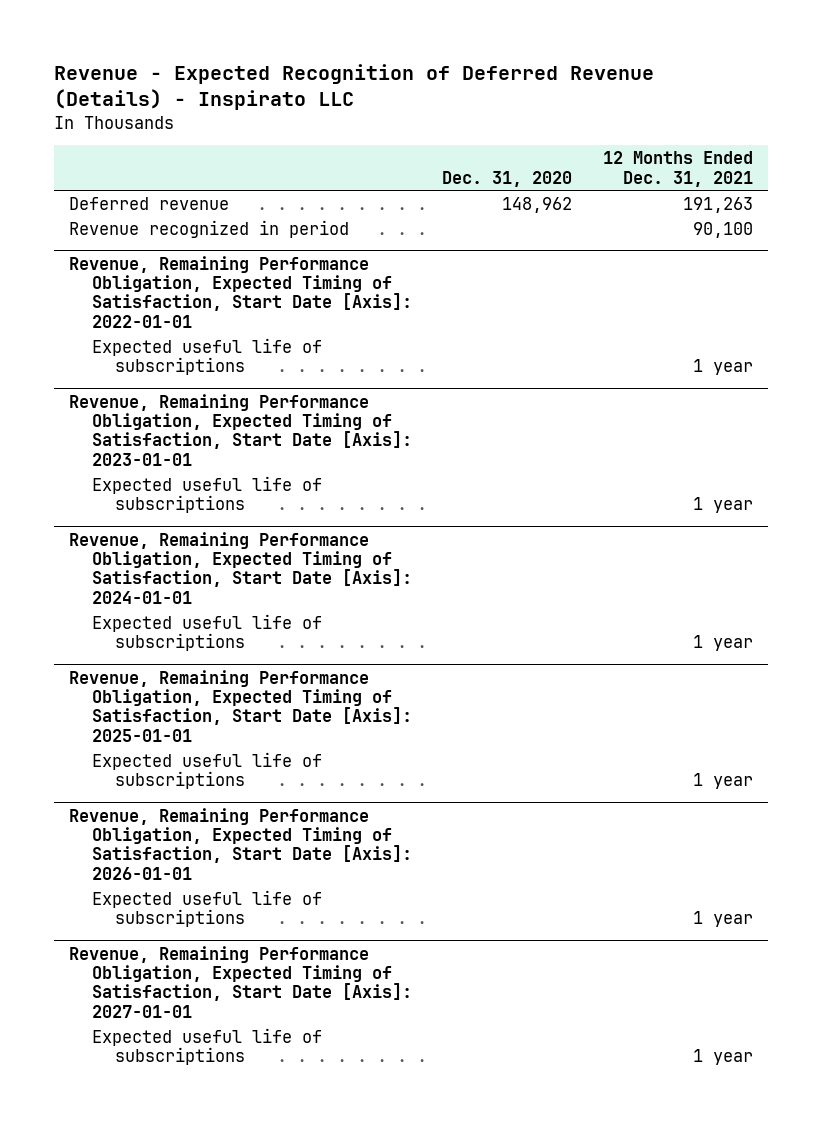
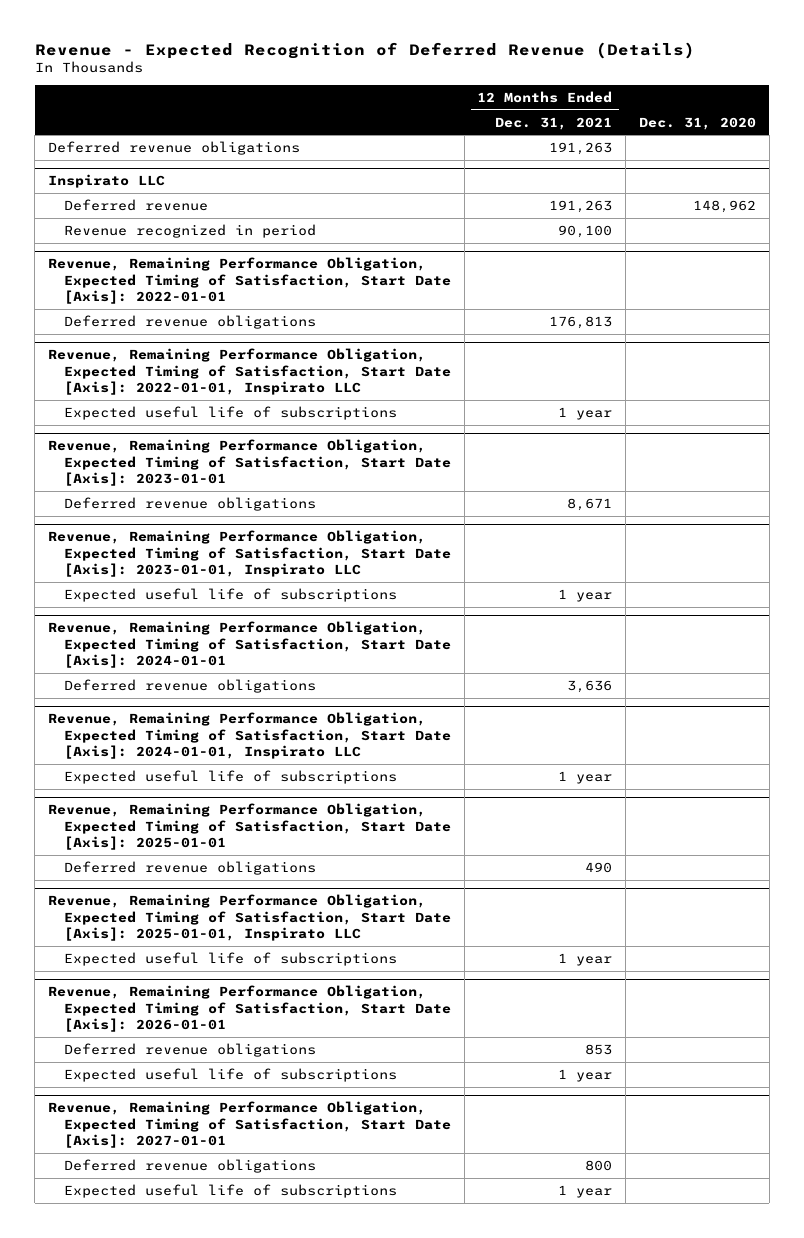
[53,63,654,110] Revenue - Expected Recognition of Deferred Revenue (Details) - Inspirato LLC -> [34,41,695,59] Revenue - Expected Recognition of Deferred Revenue (Details)
none -> [48,140,301,155] Deferred revenue obligations
none -> [48,174,166,189] Inspirato LLC
none -> [63,314,316,329] Deferred revenue obligations
none -> [48,348,451,396] Revenue, Remaining Performance Obligation, Expected Timing of Satisfaction, Start Date [Axis]: 2022-01-01, Inspirato LLC
none -> [63,496,316,511] Deferred revenue obligations
none -> [48,530,451,578] Revenue, Remaining Performance Obligation, Expected Timing of Satisfaction, Start Date [Axis]: 2023-01-01, Inspirato LLC
none -> [63,678,316,693] Deferred revenue obligations
none -> [48,712,451,760] Revenue, Remaining Performance Obligation, Expected Timing of Satisfaction, Start Date [Axis]: 2024-01-01, Inspirato LLC
none -> [63,860,316,875] Deferred revenue obligations
none -> [48,894,451,942] Revenue, Remaining Performance Obligation, Expected Timing of Satisfaction, Start Date [Axis]: 2025-01-01, Inspirato LLC
none -> [63,1042,316,1057] Deferred revenue obligations
none -> [63,1158,316,1173] Deferred revenue obligations

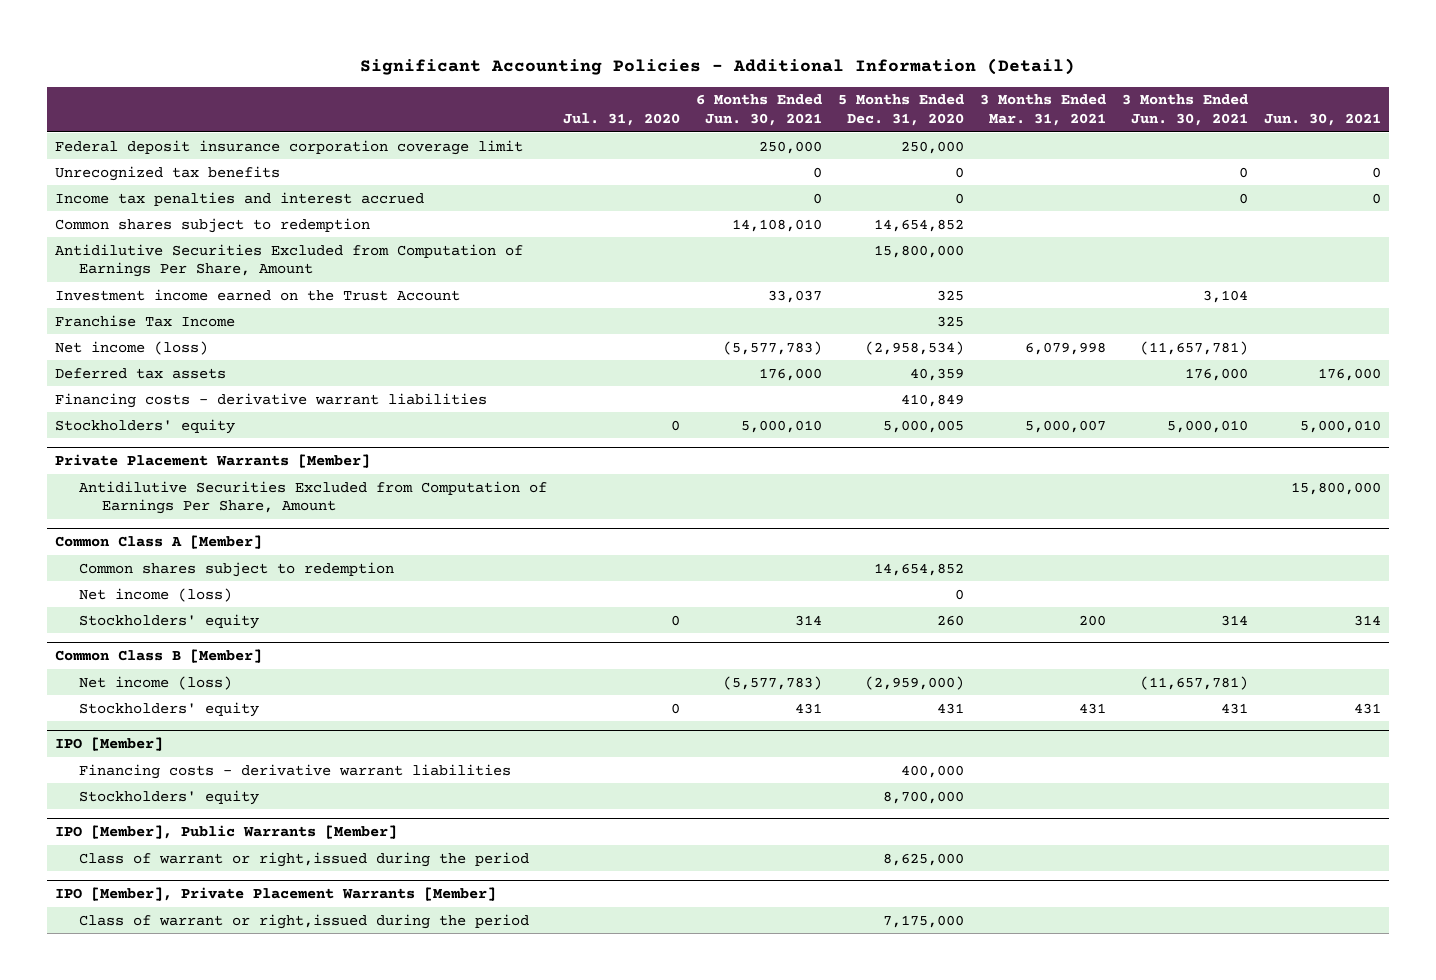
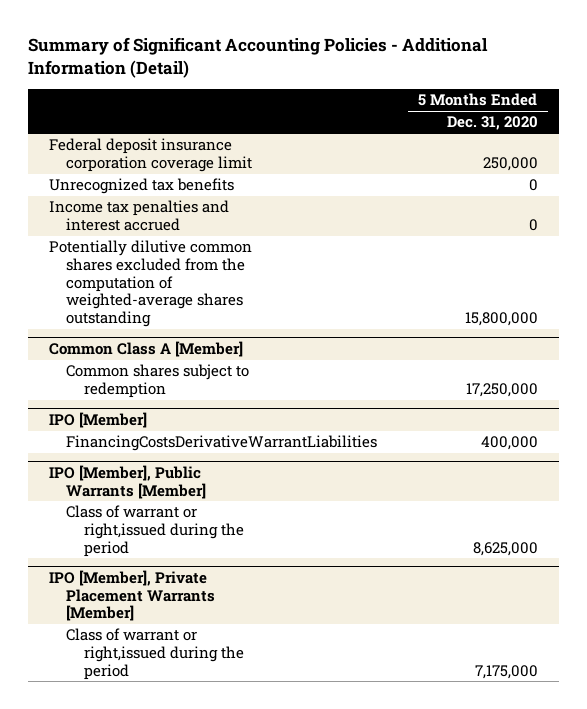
[360,58,1076,76] Significant Accounting Policies - Additional Information (Detail) -> [28,37,489,79] Summary of Significant Accounting Policies - Additional Information (Detail)
[562,113,680,127] Jul. 31, 2020 -> none
[695,94,822,127] 6 Months Ended Jun. 30, 2021 -> none
[980,94,1107,127] 3 Months Ended Mar. 31, 2021 -> none
[1122,94,1249,127] 3 Months Ended Jun. 30, 2021 -> none
[1264,113,1382,127] Jun. 30, 2021 -> none
[54,217,370,233] Common shares subject to redemption -> none
[54,288,460,301] Investment income earned on the Trust Account -> none
[54,314,235,327] Franchise Tax Income -> none
[54,340,208,355] Net income (loss) -> none
[54,367,226,379] Deferred tax assets -> none
[54,392,487,408] Financing costs - derivative warrant liabilities -> none
[54,418,235,434] Stockholders' equity -> none
[54,454,370,469] Private Placement Warrants [Member] -> none
[78,480,547,515] Antidilutive Securities Excluded from Computation of Earnings Per Share, Amount -> none
[54,243,523,278] Antidilutive Securities Excluded from Computation of Earnings Per Share, Amount -> [49,240,253,327] Potentially dilutive common shares excluded from the computation of weighted-average shares outstanding
[78,587,232,602] Net income (loss) -> none
[78,613,259,629] Stockholders' equity -> none
[54,649,262,664] Common Class B [Member] -> none
[78,675,232,690] Net income (loss) -> none
[78,701,259,717] Stockholders' equity -> none
[874,562,965,576] 14,654,852 -> [465,382,538,397] 17,250,000
[78,763,511,779] Financing costs - derivative warrant liabilities -> none
[78,789,259,805] Stockholders' equity -> none
none -> [66,435,378,452] FinancingCostsDerivativeWarrantLiabilities

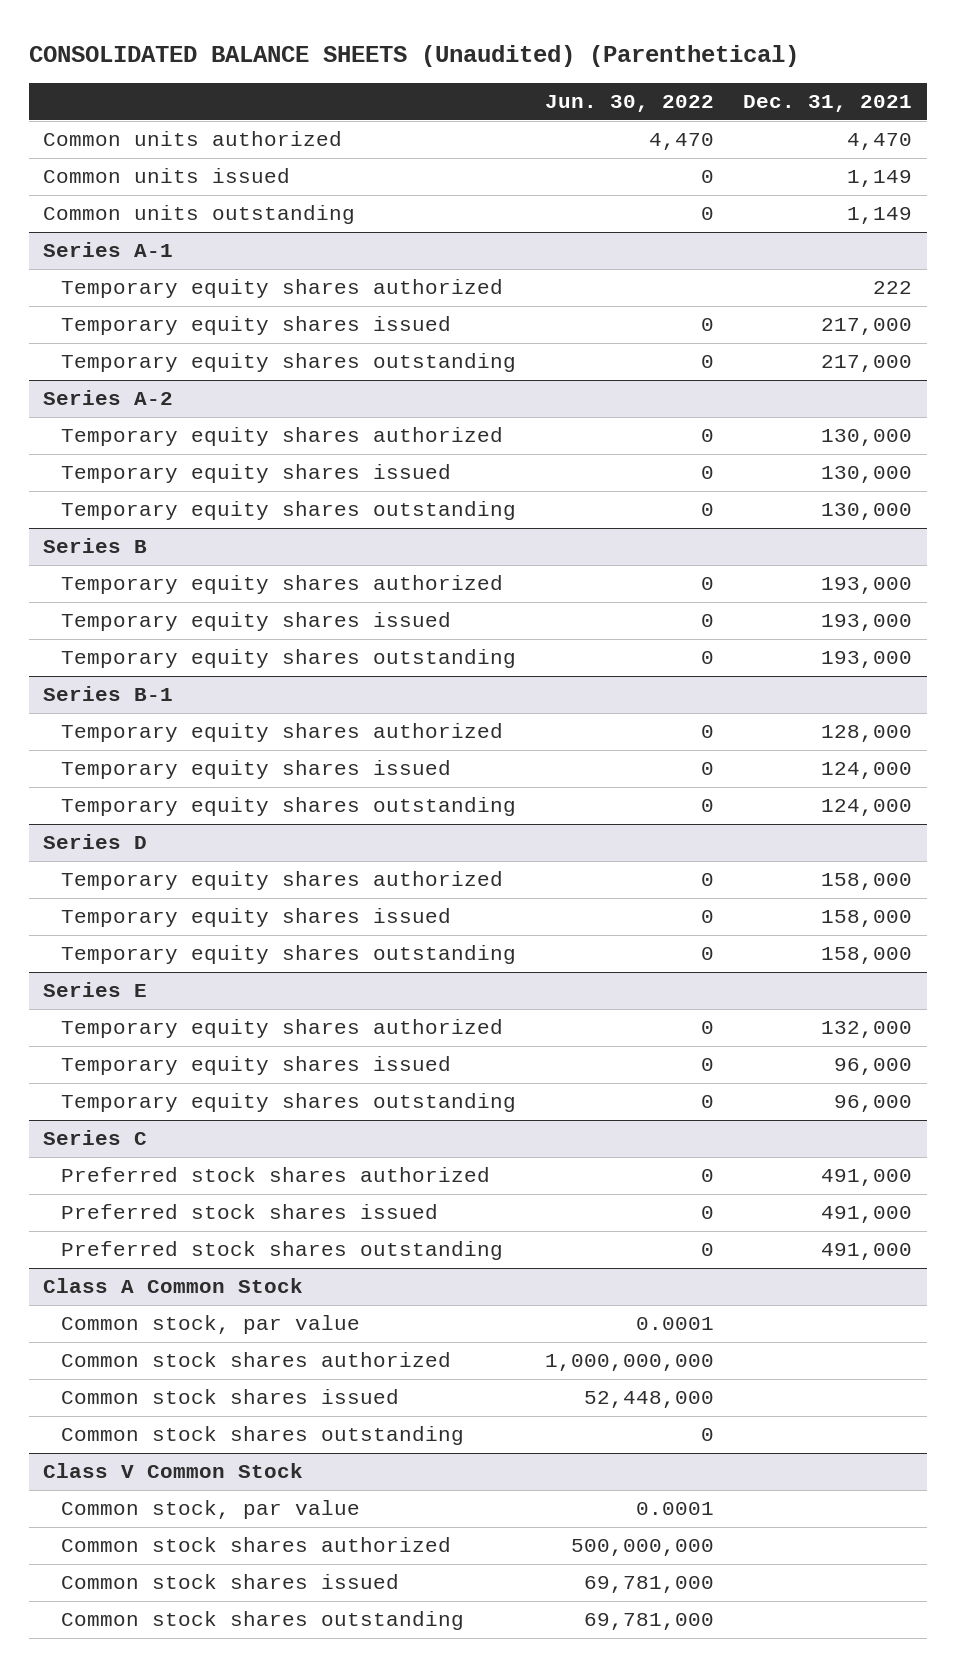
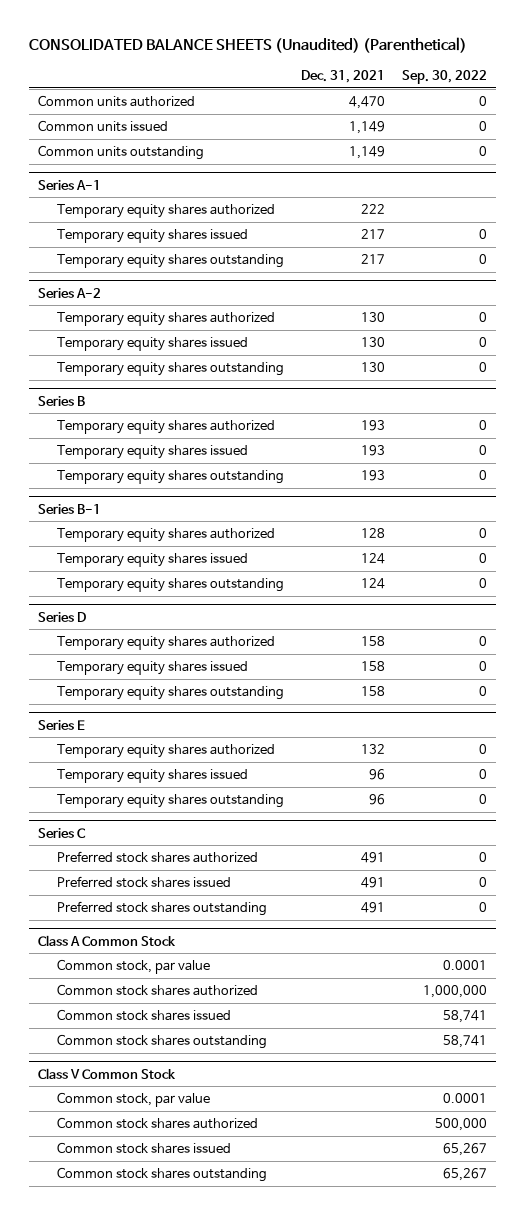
[544,95,714,113] Jun. 30, 2022 -> none
none -> [402,69,488,84] Sep. 30, 2022
[821,318,913,336] 217,000 -> [361,229,386,240] 217
[821,355,913,373] 217,000 -> [361,254,386,265] 217
[821,429,913,447] 130,000 -> [361,312,386,323] 130
[821,466,913,484] 130,000 -> [361,337,386,348] 130
[821,503,913,521] 130,000 -> [361,362,386,373] 130
[821,577,913,595] 193,000 -> [361,420,386,432] 193
[821,614,913,632] 193,000 -> [361,445,386,457] 193
[821,651,913,669] 193,000 -> [361,470,386,482] 193
[821,725,913,743] 128,000 -> [361,528,386,539] 128
[821,762,913,780] 124,000 -> [361,553,386,565] 124
[821,799,913,817] 124,000 -> [361,578,386,590] 124
[821,873,913,891] 158,000 -> [361,636,386,647] 158
[821,910,913,928] 158,000 -> [361,661,386,672] 158
[821,947,913,965] 158,000 -> [361,686,386,697] 158
[821,1021,913,1039] 132,000 -> [361,744,386,755] 132
[834,1058,913,1076] 96,000 -> [369,769,386,781] 96
[834,1095,913,1113] 96,000 -> [369,794,386,806] 96
[821,1169,913,1187] 491,000 -> [361,852,386,864] 491
[821,1206,913,1224] 491,000 -> [361,877,386,889] 491
[821,1243,913,1261] 491,000 -> [361,902,386,914] 491

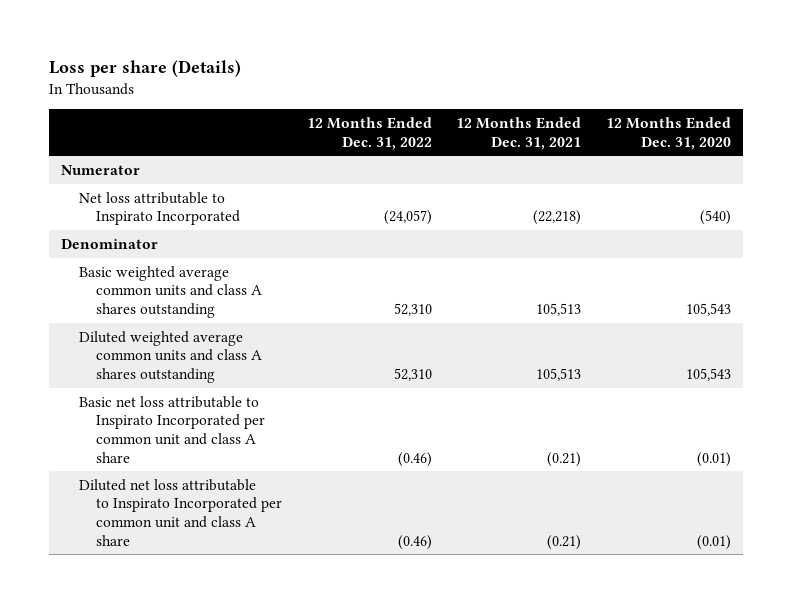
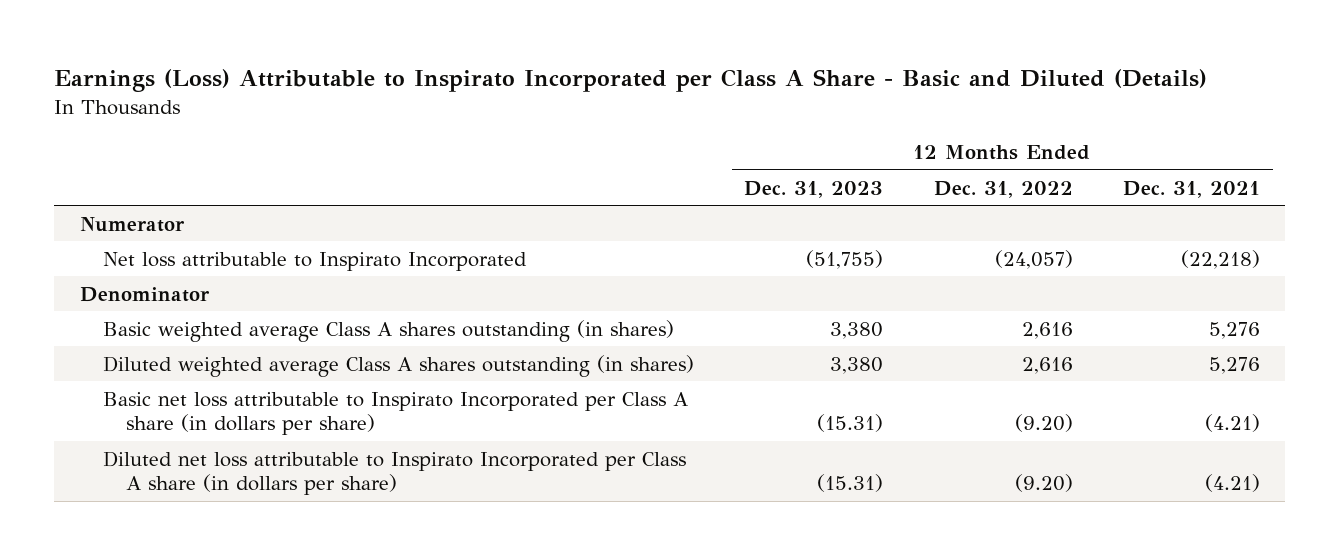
[48,59,241,77] Loss per share (Details) -> [54,69,1208,93] Earnings (Loss) Attributable to Inspirato Incorporated per Class A Share - Basic and Diluted (Details)
[605,116,731,150] 12 Months Ended Dec. 31, 2020 -> none
none -> [744,180,884,198] Dec. 31, 2023
[78,265,263,319] Basic weighted average common units and class A shares outstanding -> [102,319,674,342] Basic weighted average Class A shares outstanding (in shares)
[393,303,432,317] 52,310 -> [1021,321,1073,339] 2,616
[536,303,582,317] 105,513 -> [1209,321,1261,339] 5,276
[78,330,263,384] Diluted weighted average common units and class A shares outstanding -> [102,354,694,377] Diluted weighted average Class A shares outstanding (in shares)
[393,368,432,382] 52,310 -> [1021,356,1073,374] 2,616
[536,368,582,382] 105,513 -> [1209,356,1261,374] 5,276
[78,395,266,463] Basic net loss attributable to Inspirato Incorporated per common unit and class A share -> [102,391,688,436] Basic net loss attributable to Inspirato Incorporated per Class A share (in dollars per share)
[397,451,432,467] (0.46) -> [1014,414,1073,433] (9.20)
[547,451,582,467] (0.21) -> [1205,414,1261,433] (4.21)
[78,478,283,546] Diluted net loss attributable to Inspirato Incorporated per common unit and class A share -> [102,450,686,496] Diluted net loss attributable to Inspirato Incorporated per Class A share (in dollars per share)
[397,534,432,550] (0.46) -> [1014,474,1073,493] (9.20)
[547,534,582,550] (0.21) -> [1205,474,1261,493] (4.21)

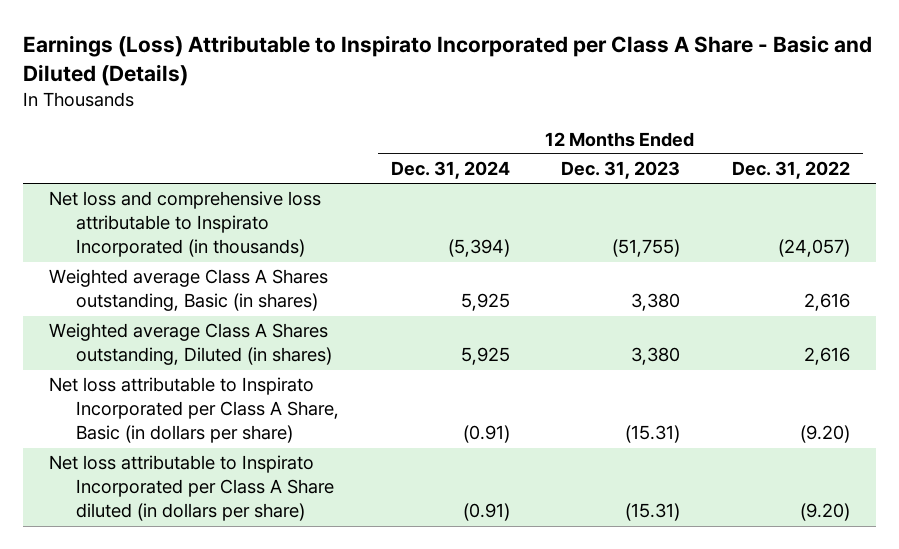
[1123,180,1261,198] Dec. 31, 2021 -> none
none -> [390,161,510,180] Dec. 31, 2024
[79,216,185,232] Numerator -> none
[79,286,210,302] Denominator -> none
[102,251,527,271] Net loss attributable to Inspirato Incorporated -> [49,191,322,258] Net loss and comprehensive loss attributable to Inspirato Incorporated (in thousands)
[102,319,674,342] Basic weighted average Class A shares outstanding (in shares) -> [49,269,329,312] Weighted average Class A Shares outstanding, Basic (in shares)
[102,354,694,377] Diluted weighted average Class A shares outstanding (in shares) -> [49,323,332,366] Weighted average Class A Shares outstanding, Diluted (in shares)
[102,391,688,436] Basic net loss attributable to Inspirato Incorporated per Class A share (in dollars per share) -> [49,377,339,444] Net loss attributable to Inspirato Incorporated per Class A Share, Basic (in dollars per share)
[102,450,686,496] Diluted net loss attributable to Inspirato Incorporated per Class A share (in dollars per share) -> [49,455,334,522] Net loss attributable to Inspirato Incorporated per Class A Share diluted (in dollars per share)

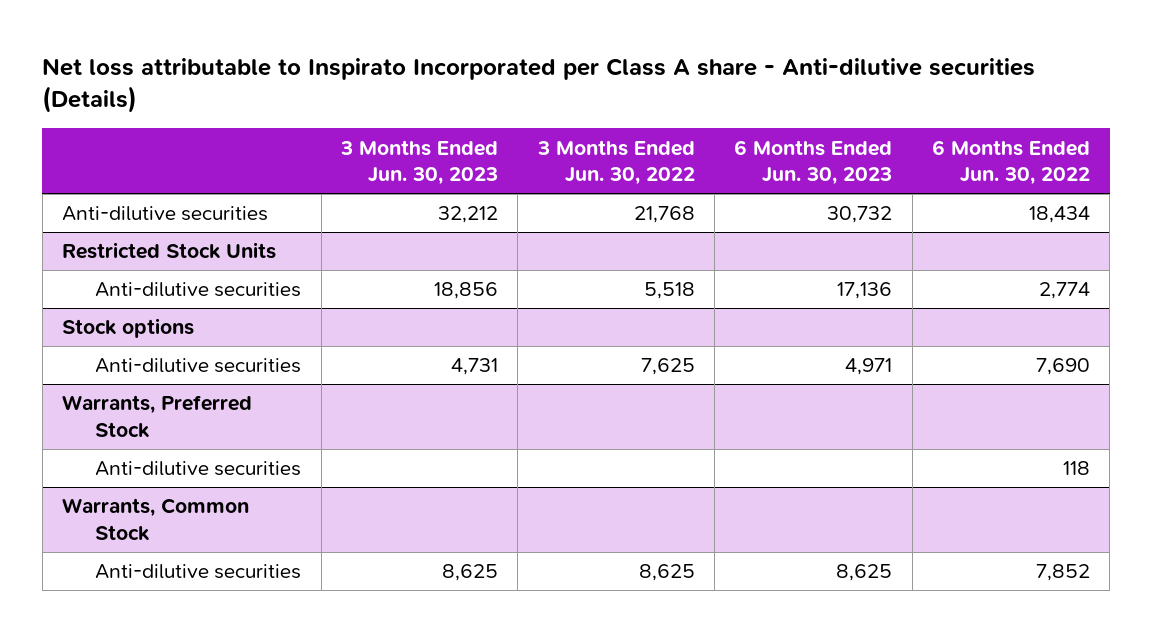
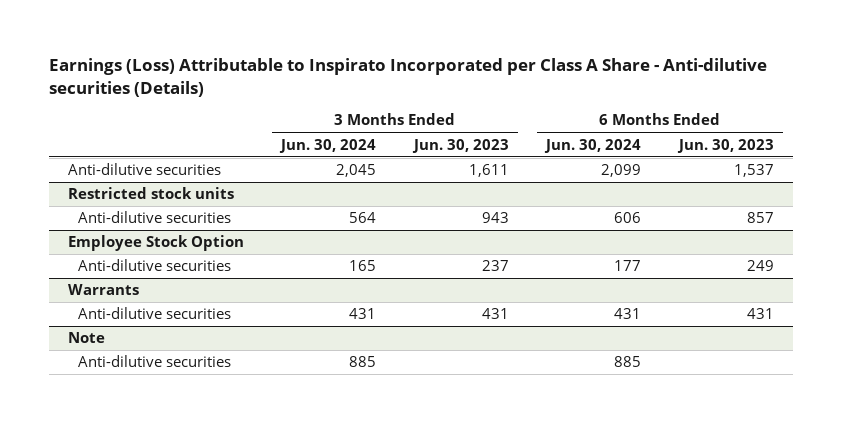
[42,57,1036,114] Net loss attributable to Inspirato Incorporated per Class A share - Anti-dilutive securities (Details) -> [48,58,767,97] Earnings (Loss) Attributable to Inspirato Incorporated per Class A Share - Anti-dilutive securities (Details)
[536,139,695,186] 3 Months Ended Jun. 30, 2022 -> none
[931,139,1090,186] 6 Months Ended Jun. 30, 2022 -> none
none -> [279,138,377,153] Jun. 30, 2024
none -> [544,138,642,153] Jun. 30, 2024
[62,395,253,439] Warrants, Preferred Stock -> none
[437,206,498,224] 32,212 -> [468,164,509,178] 1,611
[827,206,893,224] 30,732 -> [733,164,774,178] 1,537
[62,242,277,260] Restricted Stock Units -> [67,187,234,200] Restricted stock units
[433,282,498,300] 18,856 -> [481,212,509,224] 943
[837,282,893,300] 17,136 -> [746,212,774,224] 857
[62,318,195,339] Stock options -> [67,235,244,252] Employee Stock Option
[450,358,498,376] 4,731 -> [481,260,509,272] 237
[845,358,893,376] 4,971 -> [746,260,774,272] 249
none -> [67,284,139,296] Warrants
none -> [77,307,231,320] Anti-dilutive securities
none -> [67,332,105,344] Note
[62,498,250,542] Warrants, Common Stock -> none
[95,564,302,580] Anti-dilutive securities -> none

